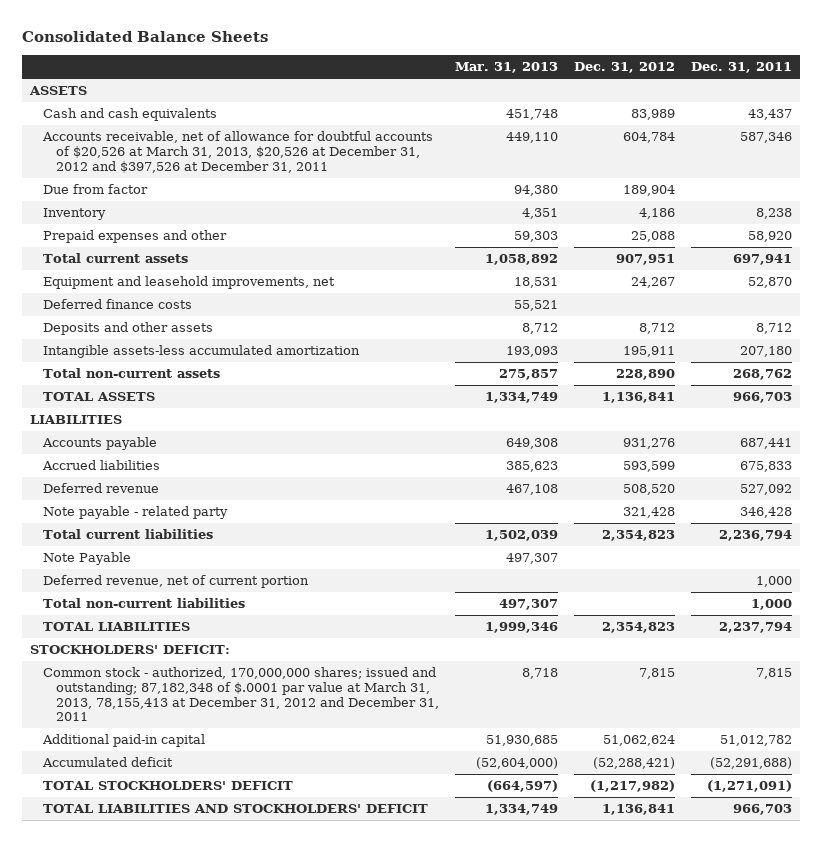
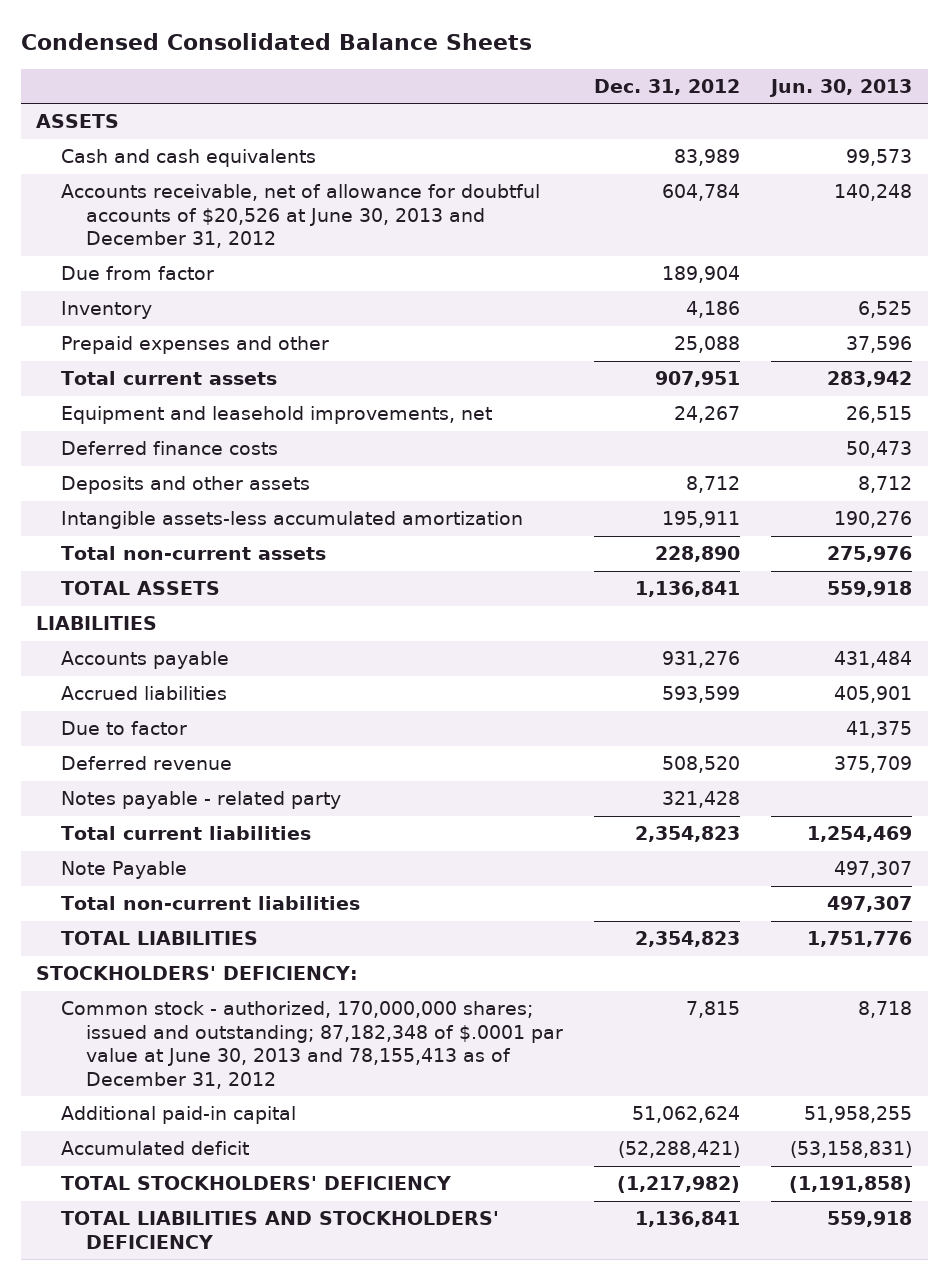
[22,31,269,43] Consolidated Balance Sheets -> [20,32,532,50] Condensed Consolidated Balance Sheets
[455,62,559,74] Mar. 31, 2013 -> none
[691,62,793,74] Dec. 31, 2011 -> none
none -> [769,79,913,98] Jun. 30, 2013
[42,131,434,173] Accounts receivable, net of allowance for doubtful accounts of $20,526 at March 31, 2013, $20,526 at December 31, 2012 and $397,526 at December 31, 2011 -> [60,184,540,249] Accounts receivable, net of allowance for doubtful accounts of $20,526 at June 30, 2013 and December 31, 2012
none -> [60,721,187,736] Due to factor
[43,506,229,520] Note payable - related party -> [60,791,341,810] Notes payable - related party
[43,575,310,589] Deferred revenue, net of current portion -> none
[30,645,231,655] STOCKHOLDERS' DEFICIT: -> none
none -> [36,966,359,981] STOCKHOLDERS' DEFICIENCY:
[43,667,440,722] Common stock - authorized, 170,000,000 shares; issued and outstanding; 87,182,348 of $.0001 par value at March 31, 2013, 78,155,413 at December 31, 2012 and December 31, 2011 -> [60,1001,563,1089] Common stock - authorized, 170,000,000 shares; issued and outstanding; 87,182,348 of $.0001 par value at June 30, 2013 and 78,155,413 as of December 31, 2012
[43,781,294,791] TOTAL STOCKHOLDERS' DEFICIT -> [60,1176,451,1191] TOTAL STOCKHOLDERS' DEFICIENCY
[43,804,429,814] TOTAL LIABILITIES AND STOCKHOLDERS' DEFICIT -> [60,1211,499,1249] TOTAL LIABILITIES AND STOCKHOLDERS' DEFICIENCY

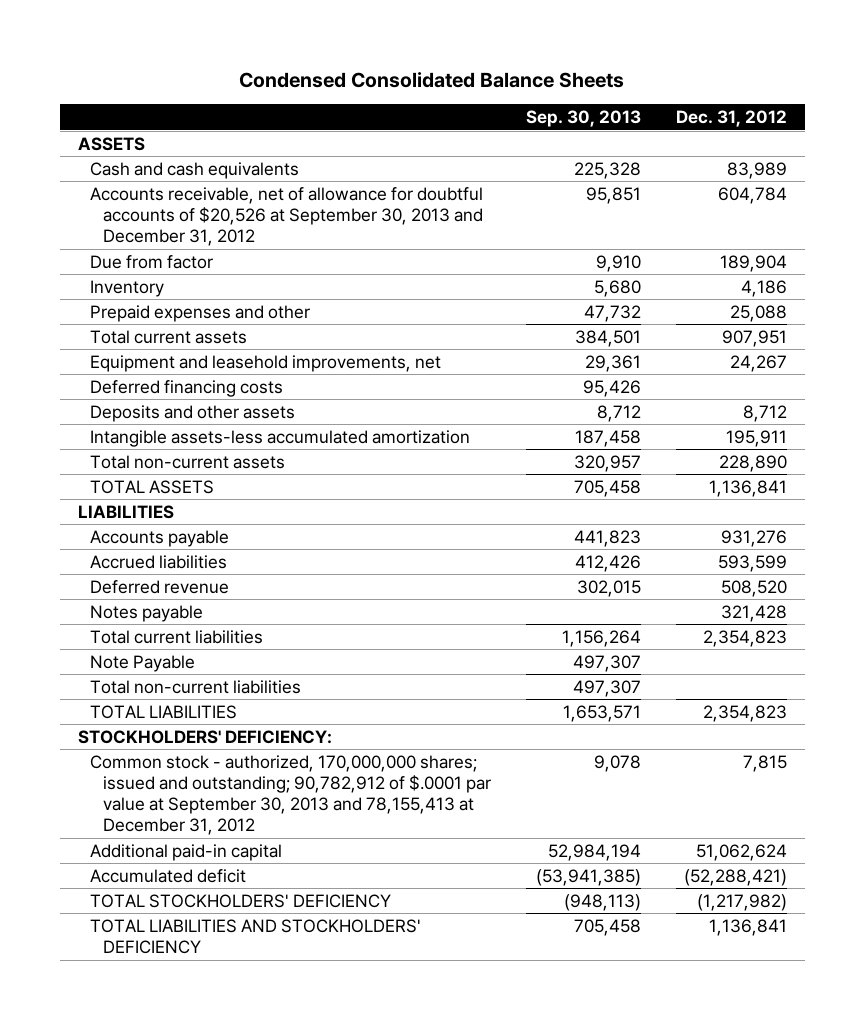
[769,79,913,98] Jun. 30, 2013 -> none
none -> [525,110,641,128] Sep. 30, 2013
[60,184,540,249] Accounts receivable, net of allowance for doubtful accounts of $20,526 at June 30, 2013 and December 31, 2012 -> [90,186,484,247] Accounts receivable, net of allowance for doubtful accounts of $20,526 at September 30, 2013 and December 31, 2012
[60,441,278,456] Deferred finance costs -> [90,379,284,397] Deferred financing costs
[60,721,187,736] Due to factor -> none
[60,791,341,810] Notes payable - related party -> [90,604,204,622] Notes payable
[60,1001,563,1089] Common stock - authorized, 170,000,000 shares; issued and outstanding; 87,182,348 of $.0001 par value at June 30, 2013 and 78,155,413 as of December 31, 2012 -> [90,754,491,836] Common stock - authorized, 170,000,000 shares; issued and outstanding; 90,782,912 of $.0001 par value at September 30, 2013 and 78,155,413 at December 31, 2012

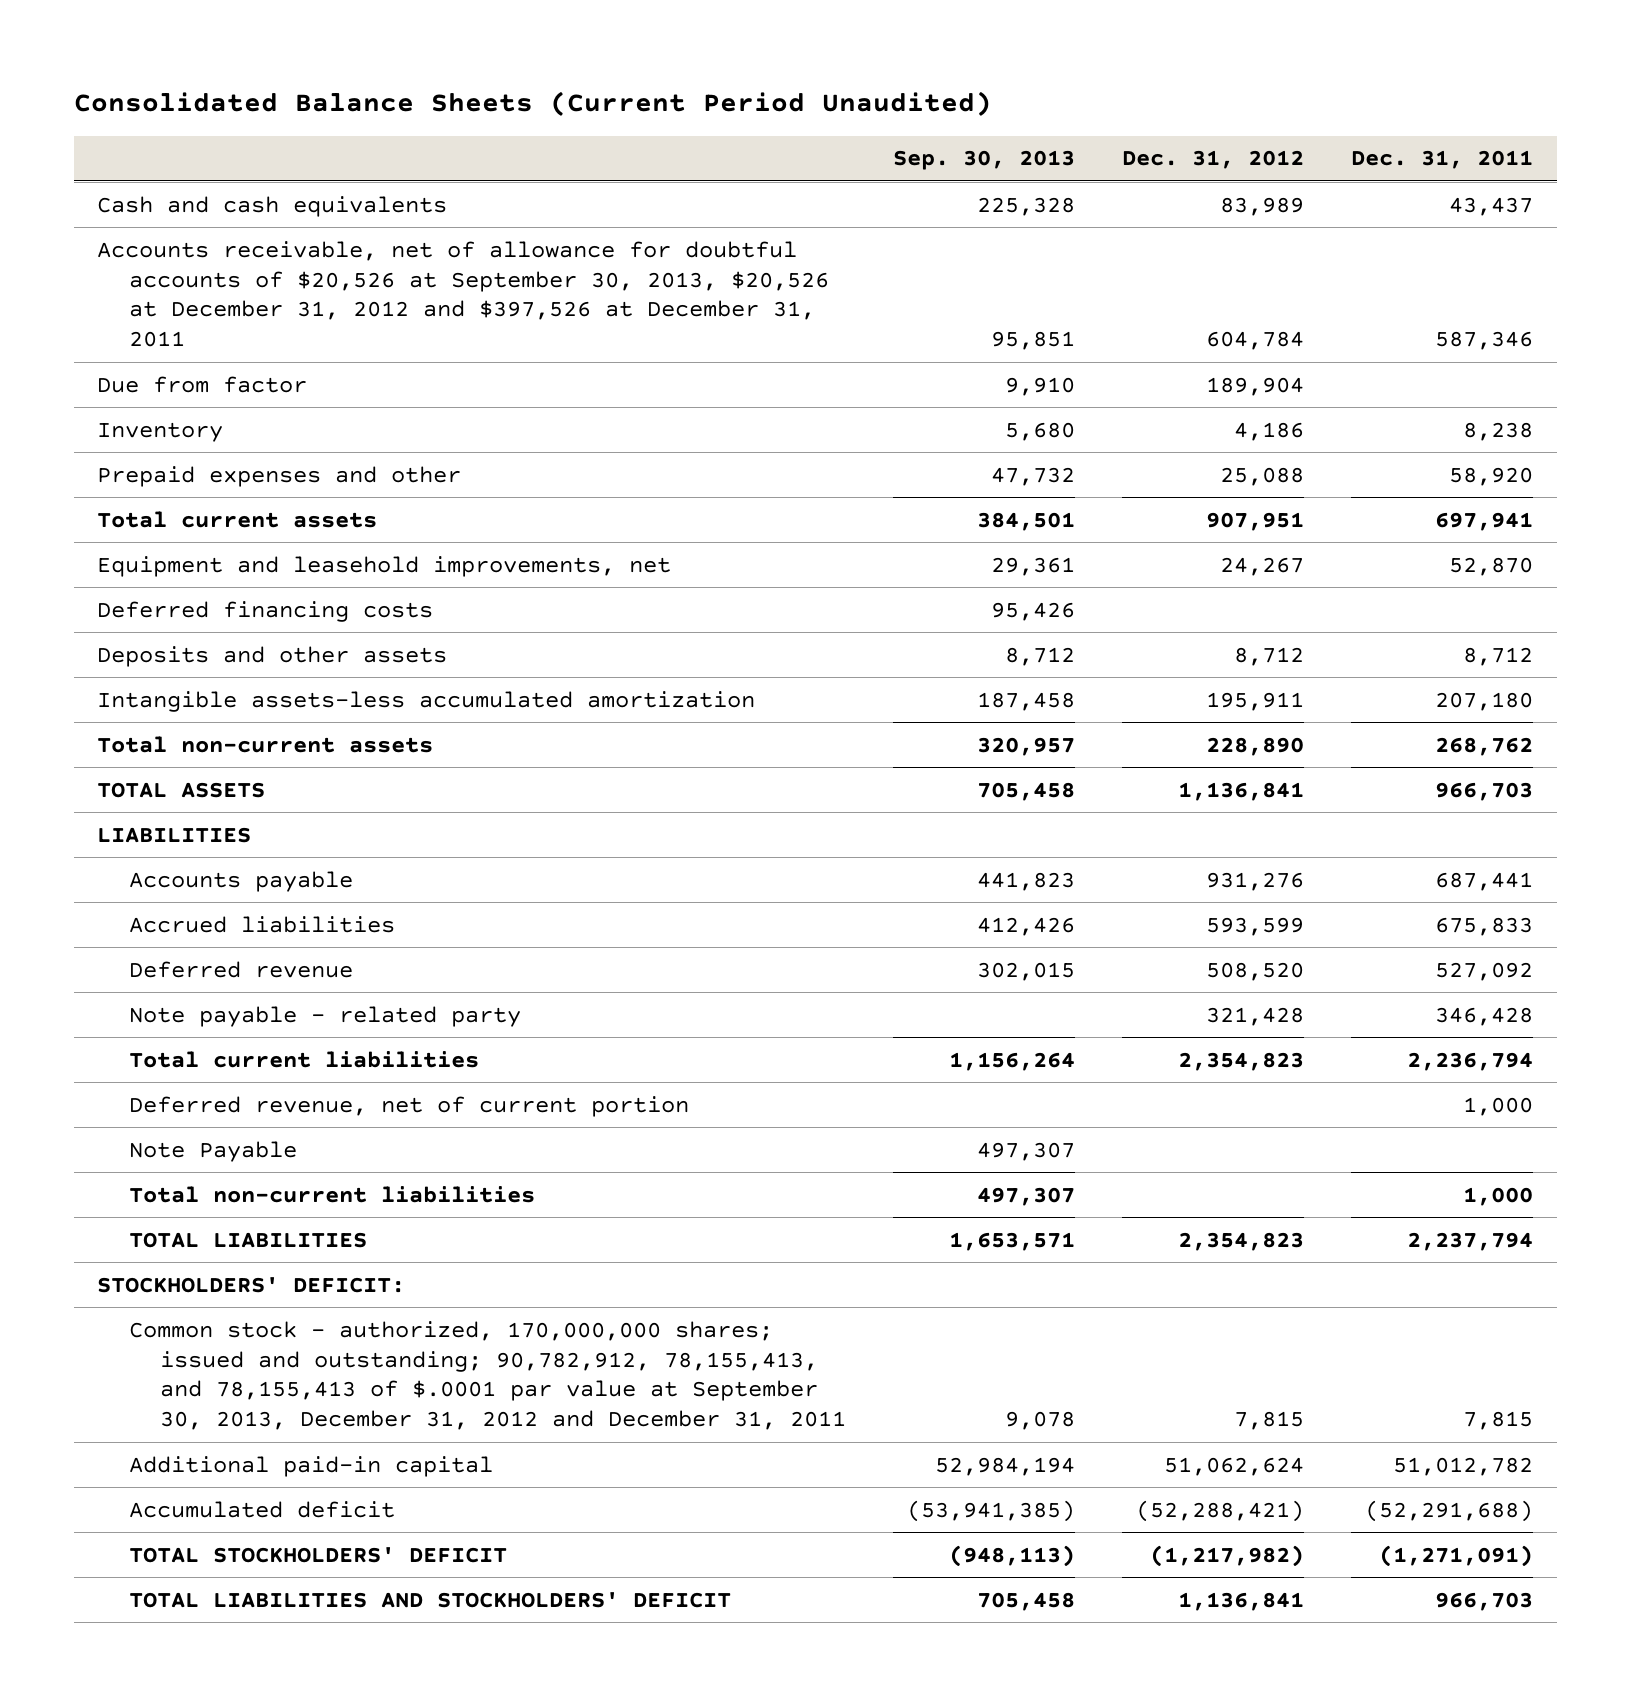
[239,72,625,89] Condensed Consolidated Balance Sheets -> [73,91,992,117] Consolidated Balance Sheets (Current Period Unaudited)
none -> [1351,150,1534,170] Dec. 31, 2011
[77,136,145,151] ASSETS -> none
[90,186,484,247] Accounts receivable, net of allowance for doubtful accounts of $20,526 at September 30, 2013 and December 31, 2012 -> [97,240,829,348] Accounts receivable, net of allowance for doubtful accounts of $20,526 at September 30, 2013, $20,526 at December 31, 2012 and $397,526 at December 31, 2011
[90,604,204,622] Notes payable -> [128,1005,521,1027] Note payable - related party
none -> [128,1095,689,1117] Deferred revenue, net of current portion
[77,729,332,744] STOCKHOLDERS' DEFICIENCY: -> none
none -> [97,1276,406,1293] STOCKHOLDERS' DEFICIT:
[90,754,491,836] Common stock - authorized, 170,000,000 shares; issued and outstanding; 90,782,912 of $.0001 par value at September 30, 2013 and 78,155,413 at December 31, 2012 -> [128,1320,846,1431] Common stock - authorized, 170,000,000 shares; issued and outstanding; 90,782,912, 78,155,413, and 78,155,413 of $.0001 par value at September 30, 2013, December 31, 2012 and December 31, 2011
[90,893,392,908] TOTAL STOCKHOLDERS' DEFICIENCY -> [128,1546,507,1563] TOTAL STOCKHOLDERS' DEFICIT
[90,918,422,954] TOTAL LIABILITIES AND STOCKHOLDERS' DEFICIENCY -> [128,1591,731,1608] TOTAL LIABILITIES AND STOCKHOLDERS' DEFICIT

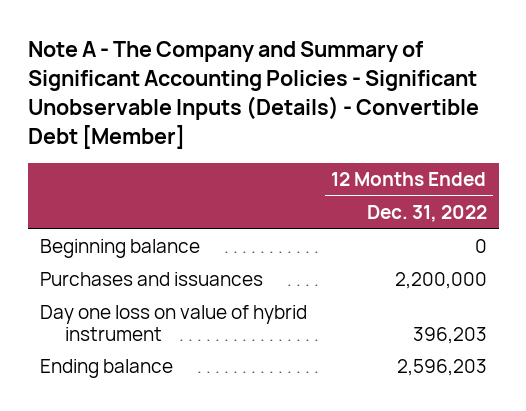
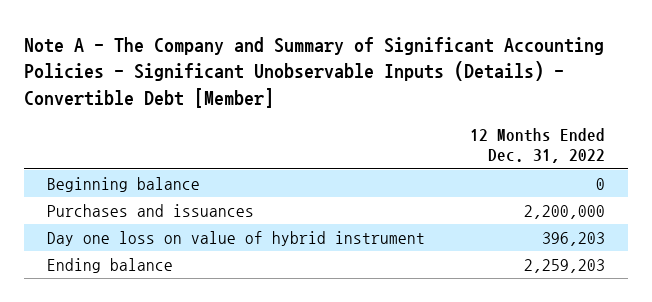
[396,359,487,377] 2,596,203 -> [524,259,606,274] 2,259,203

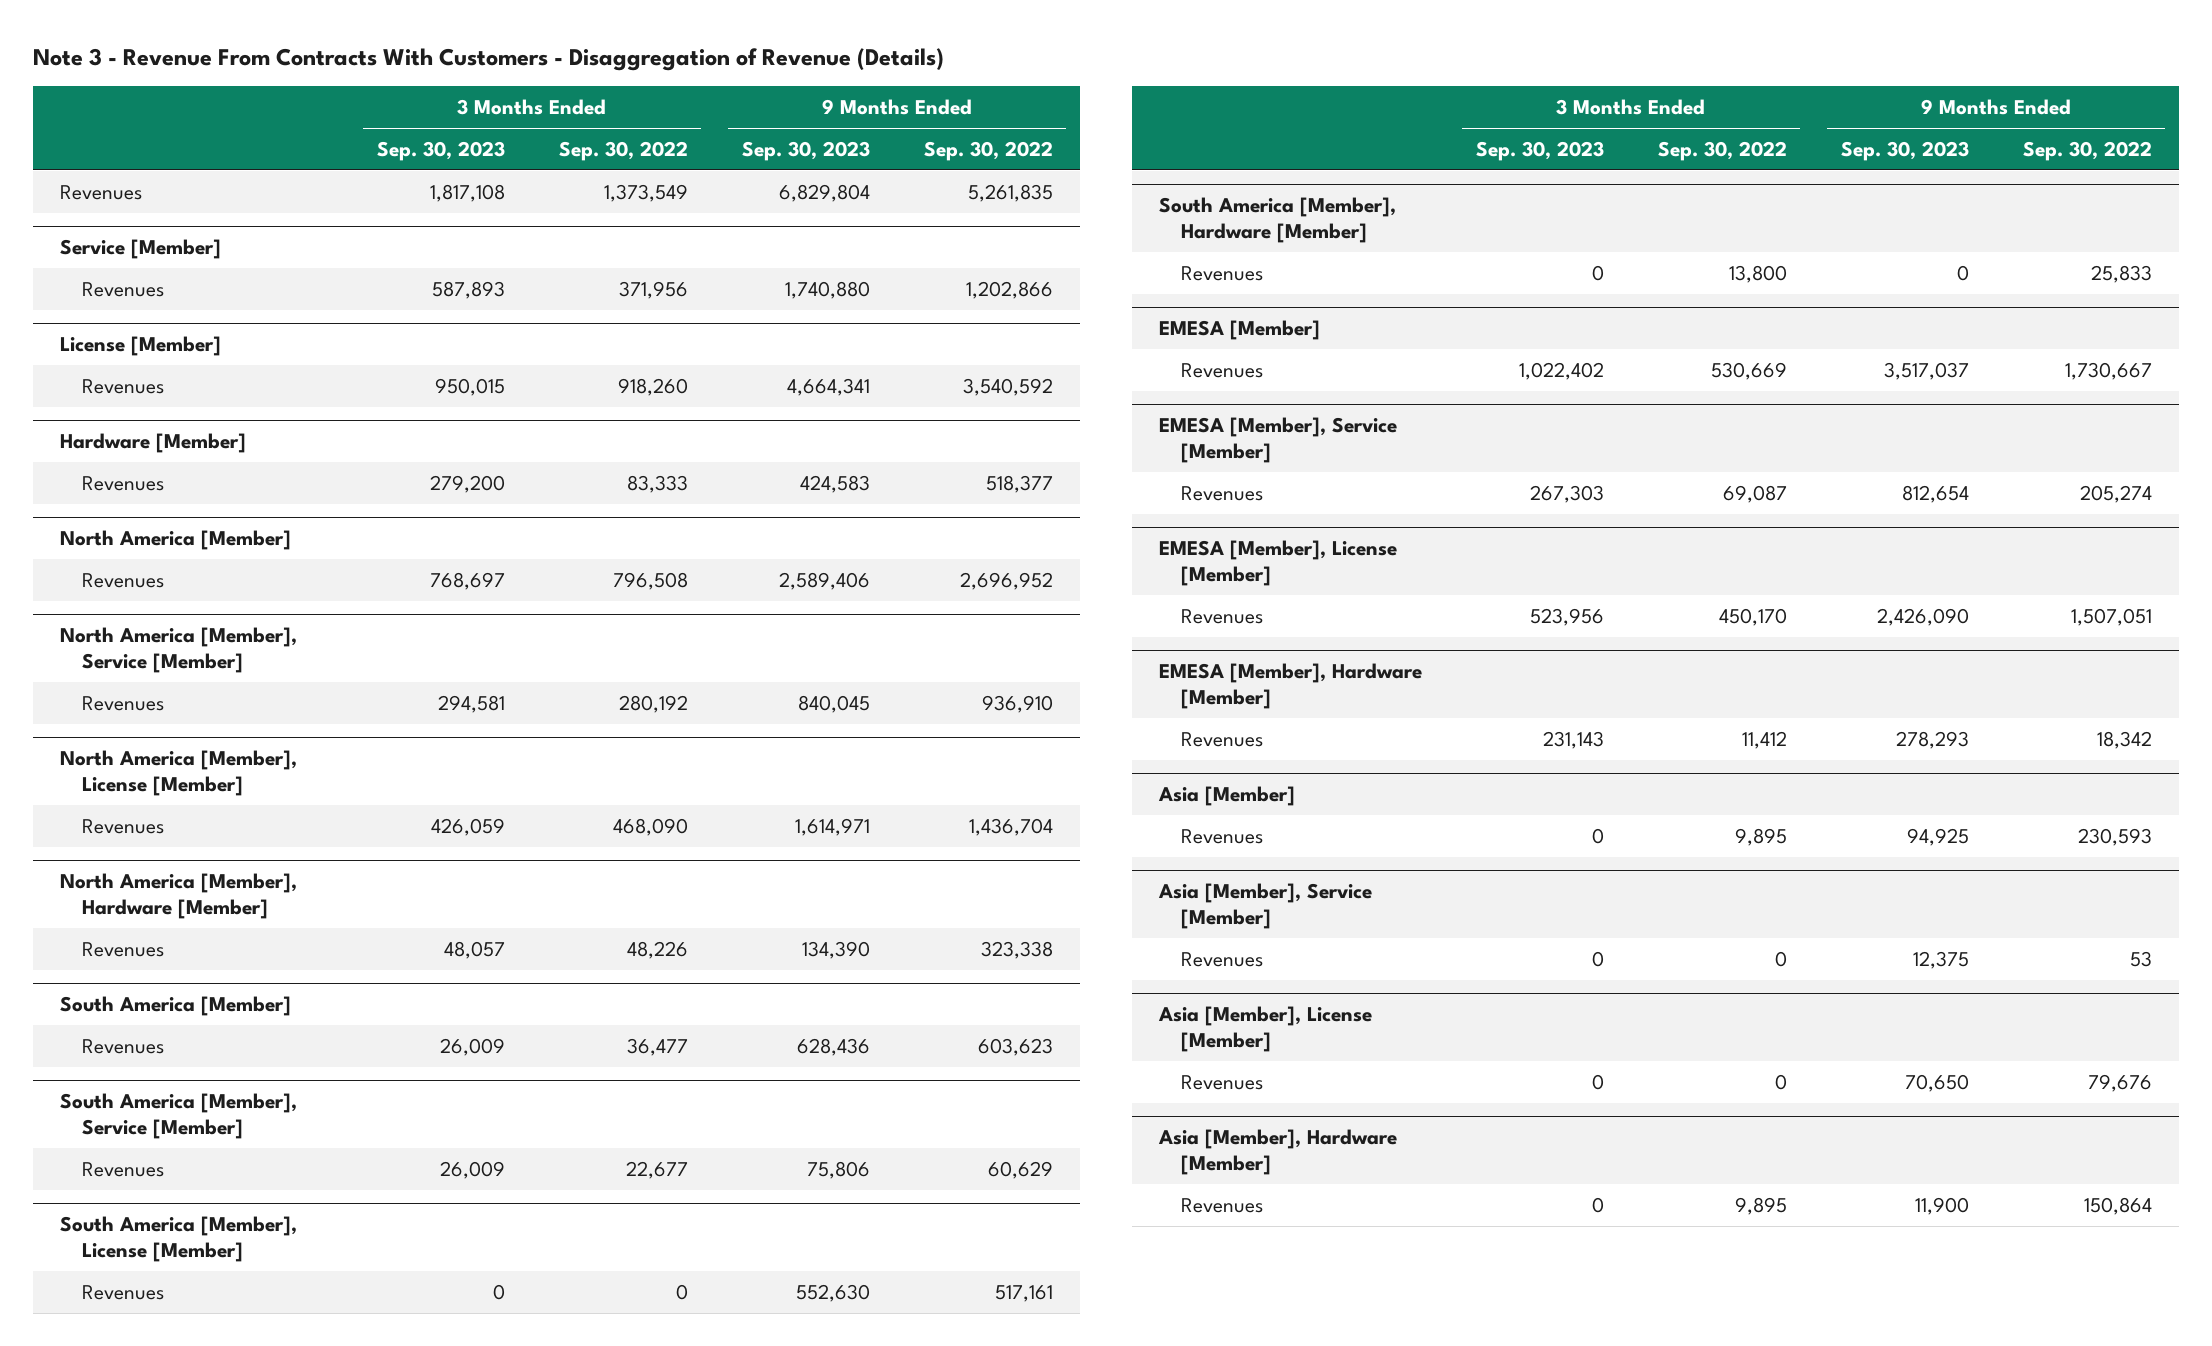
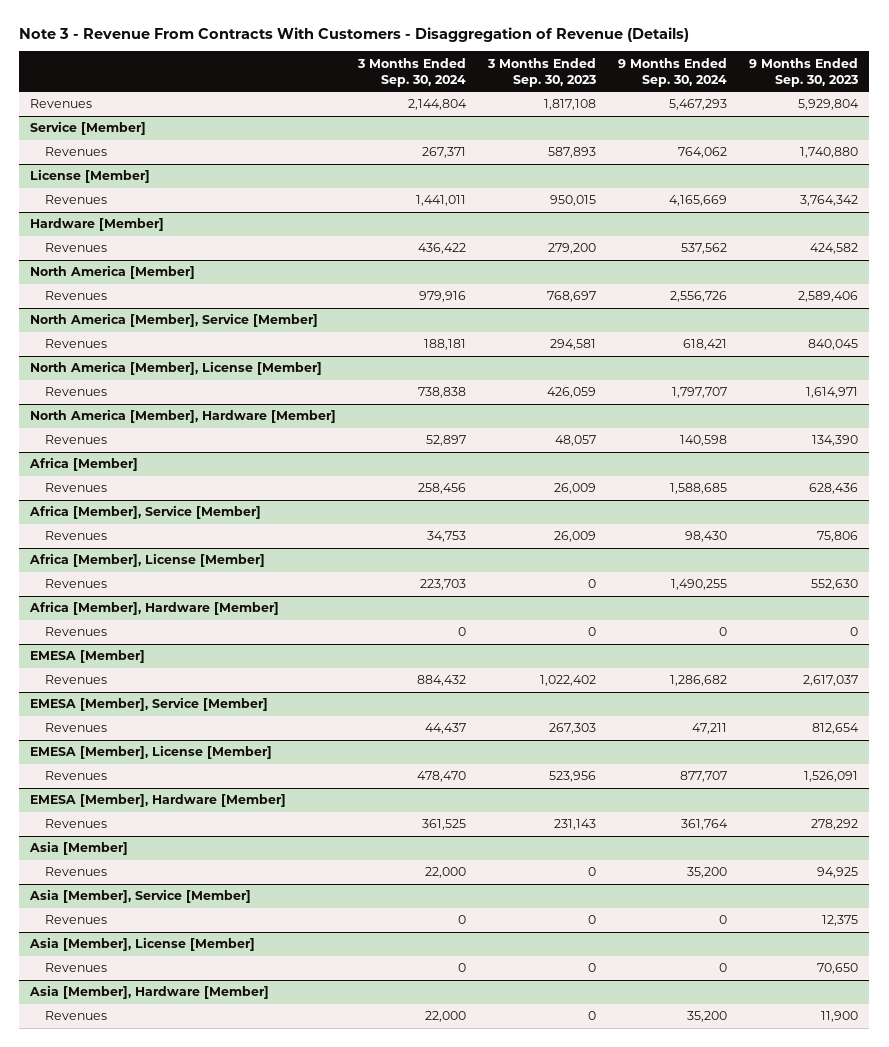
[558,140,688,161] Sep. 30, 2022 -> none
[923,140,1053,161] Sep. 30, 2022 -> none
none -> [357,57,467,87] 3 Months Ended Sep. 30, 2024
none -> [618,57,728,87] 9 Months Ended Sep. 30, 2024
[778,183,870,202] 6,829,804 -> [798,99,860,111] 5,929,804
[786,377,870,396] 4,664,341 -> [800,195,859,207] 3,764,342
[799,474,870,493] 424,583 -> [810,243,859,255] 424,582
[59,995,291,1016] South America [Member] -> none
none -> [29,457,139,472] Africa [Member]
[59,1092,297,1139] South America [Member], Service [Member] -> none
none -> [29,505,262,520] Africa [Member], Service [Member]
[59,1215,297,1262] South America [Member], License [Member] -> none
none -> [29,553,266,568] Africa [Member], License [Member]
[1159,196,1397,243] South America [Member], Hardware [Member] -> none
none -> [29,601,280,616] Africa [Member], Hardware [Member]
[1883,361,1969,380] 3,517,037 -> [803,675,859,687] 2,617,037
[1876,607,1969,626] 2,426,090 -> [804,771,859,783] 1,526,091
[1895,730,1969,749] 278,293 -> [811,819,859,831] 278,292

